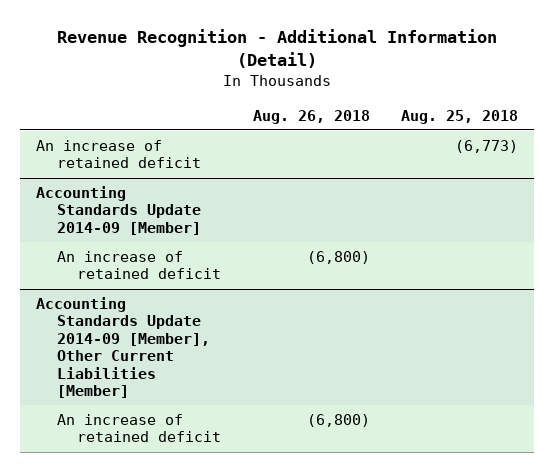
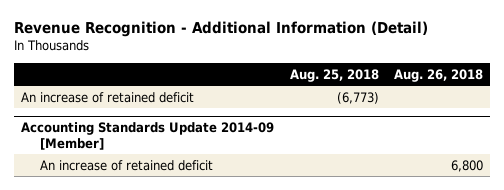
[35,296,210,399] Accounting Standards Update 2014-09 [Member], Other Current Liabilities [Member] -> none
[56,413,222,443] An increase of retained deficit -> none
[306,250,370,264] (6,800) -> [450,159,483,172] 6,800

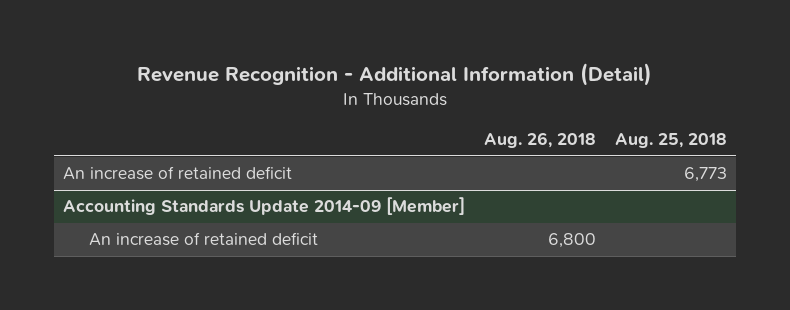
[336,91,379,104] (6,773) -> [683,167,727,183] 6,773

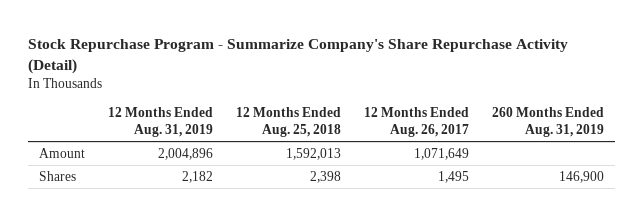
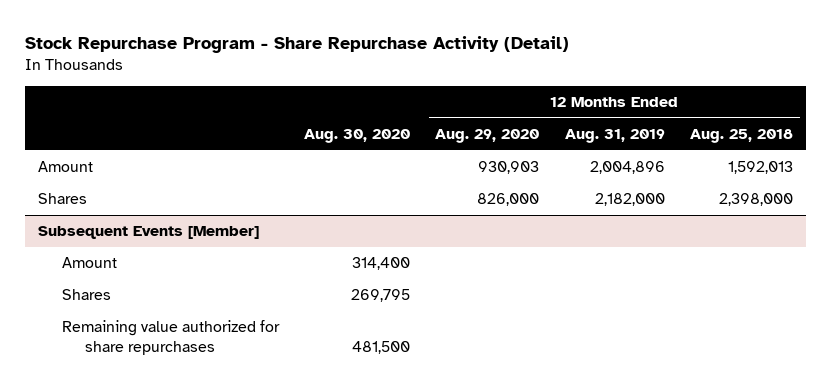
[27,38,568,74] Stock Repurchase Program - Summarize Company's Share Repurchase Activity (Detail) -> [24,36,569,54] Stock Repurchase Program - Share Repurchase Activity (Detail)
[364,107,470,137] 12 Months Ended Aug. 26, 2017 -> none
[492,107,605,137] 260 Months Ended Aug. 31, 2019 -> none
none -> [303,129,410,144] Aug. 30, 2020
none -> [435,129,540,144] Aug. 29, 2020
[182,170,214,183] 2,182 -> [594,193,665,207] 2,182,000
[310,170,342,183] 2,398 -> [719,193,794,207] 2,398,000
none -> [37,226,259,240] Subsequent Events [Member]
none -> [61,257,117,269] Amount
none -> [61,289,111,301] Shares
none -> [61,320,280,355] Remaining value authorized for share repurchases

